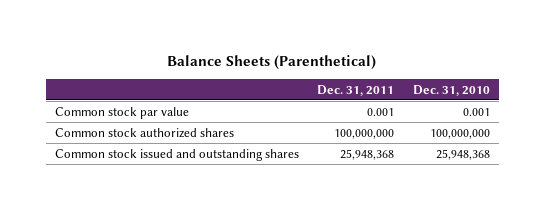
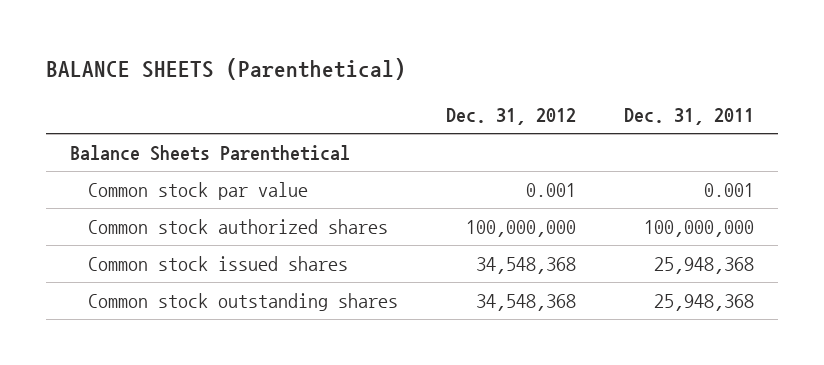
[167,55,377,71] Balance Sheets (Parenthetical) -> [46,58,407,81] BALANCE SHEETS (Parenthetical)
[412,84,490,96] Dec. 31, 2010 -> none
none -> [445,107,576,125] Dec. 31, 2012
none -> [70,144,351,161] Balance Sheets Parenthetical
[54,148,299,161] Common stock issued and outstanding shares -> [87,255,348,271] Common stock issued shares
none -> [87,292,398,311] Common stock outstanding shares

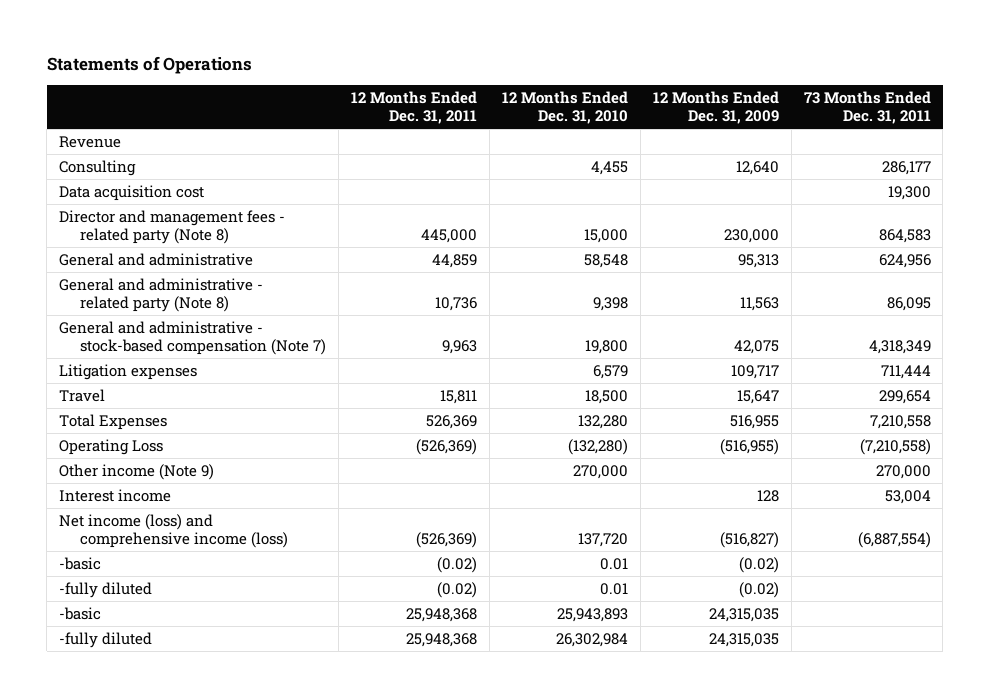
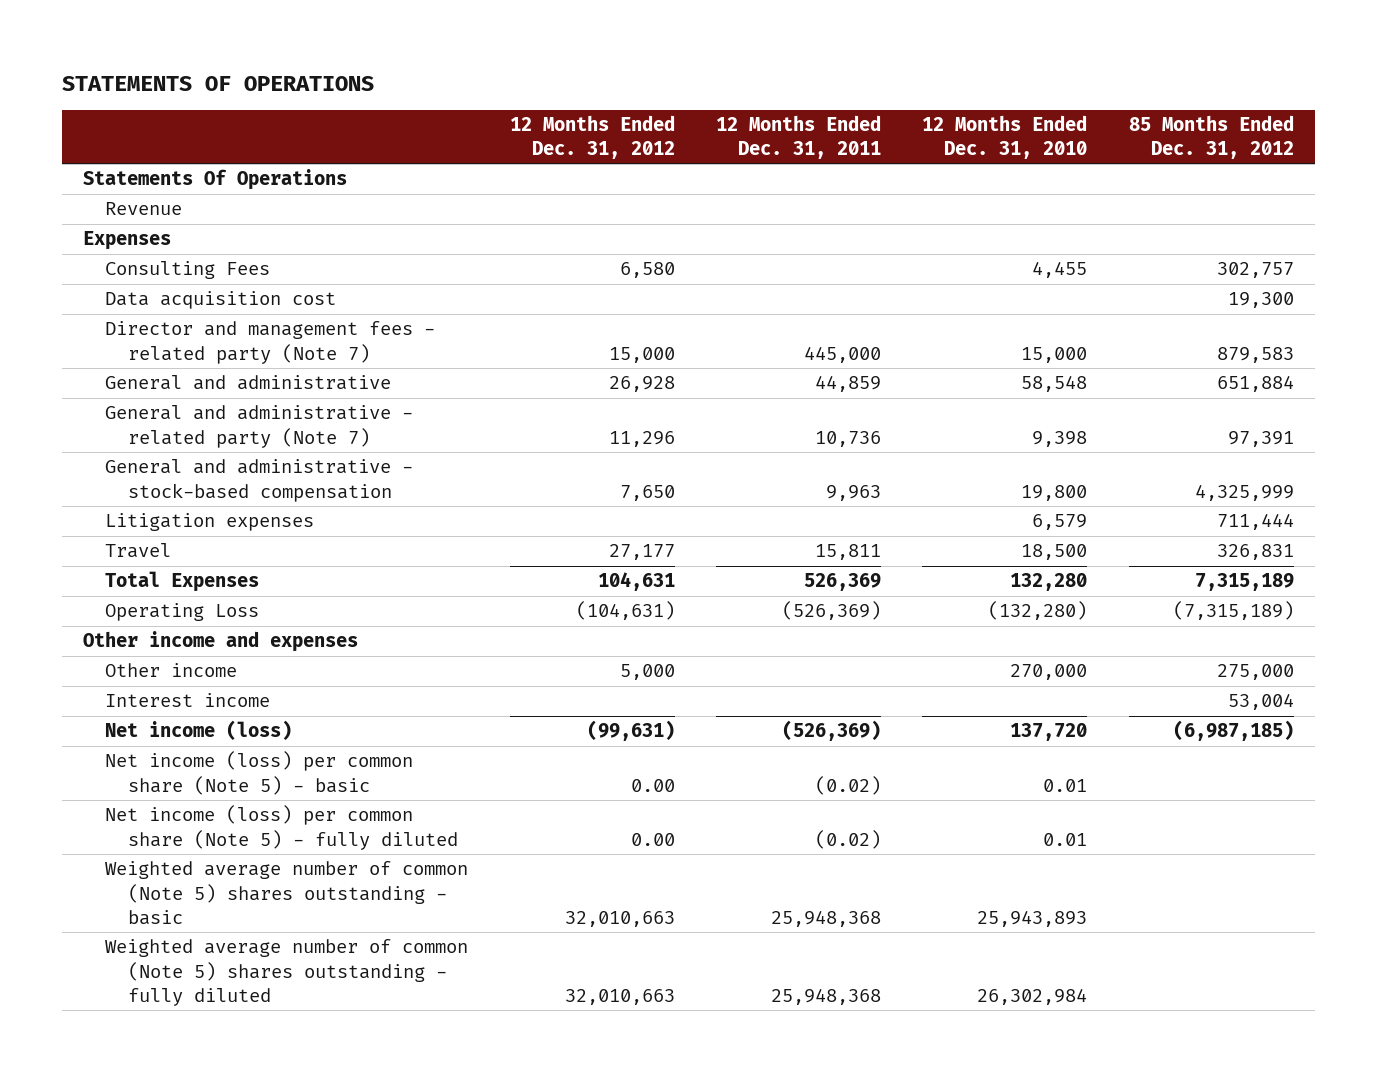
[46,56,252,75] Statements of Operations -> [61,75,374,91] STATEMENTS OF OPERATIONS
[652,90,779,125] 12 Months Ended Dec. 31, 2009 -> none
[803,90,931,125] 73 Months Ended Dec. 31, 2011 -> none
none -> [509,114,675,160] 12 Months Ended Dec. 31, 2012
none -> [1128,114,1294,160] 85 Months Ended Dec. 31, 2012
none -> [82,169,347,191] Statements Of Operations
none -> [82,231,171,251] Expenses
[59,159,137,176] Consulting -> [105,261,271,280] Consulting Fees
[59,209,286,245] Director and management fees - related party (Note 8) -> [105,321,436,364] Director and management fees - related party (Note 7)
[59,277,264,313] General and administrative - related party (Note 8) -> [105,405,414,448] General and administrative - related party (Note 7)
[59,320,327,356] General and administrative - stock-based compensation (Note 7) -> [105,459,414,502] General and administrative - stock-based compensation
none -> [82,631,358,653] Other income and expenses
[59,463,215,480] Other income (Note 9) -> [105,663,238,678] Other income
[59,556,102,570] -basic -> none
[59,581,153,598] -fully diluted -> none
[59,513,289,549] Net income (loss) and comprehensive income (loss) -> [105,720,293,741] Net income (loss)
none -> [105,751,414,795] Net income (loss) per common share (Note 5) - basic
none -> [105,805,459,850] Net income (loss) per common share (Note 5) - fully diluted
[59,606,102,620] -basic -> [105,861,469,925] Weighted average number of common (Note 5) shares outstanding - basic
[59,631,153,648] -fully diluted -> [105,939,469,1006] Weighted average number of common (Note 5) shares outstanding - fully diluted

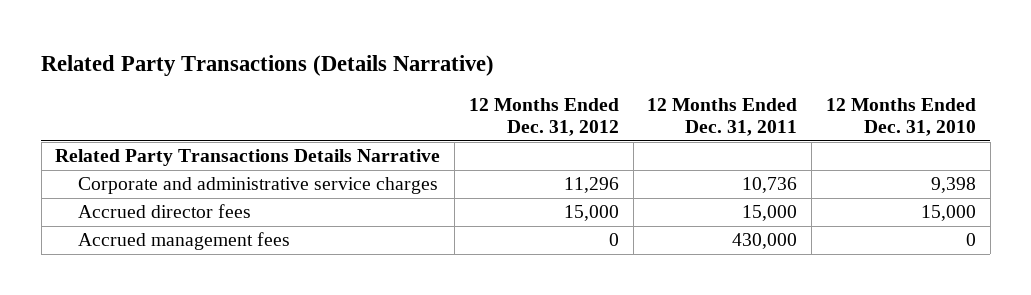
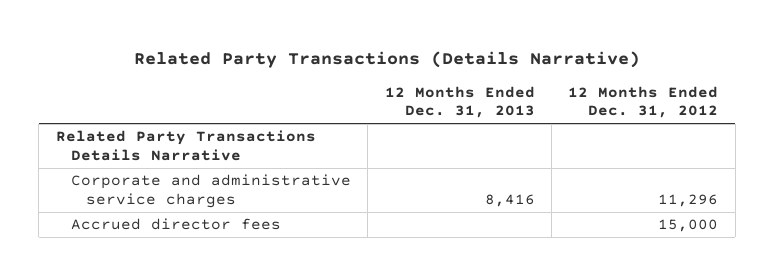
[647,97,798,137] 12 Months Ended Dec. 31, 2011 -> none
[825,97,976,137] 12 Months Ended Dec. 31, 2010 -> none
none -> [384,85,535,119] 12 Months Ended Dec. 31, 2013
[78,232,291,251] Accrued management fees -> none

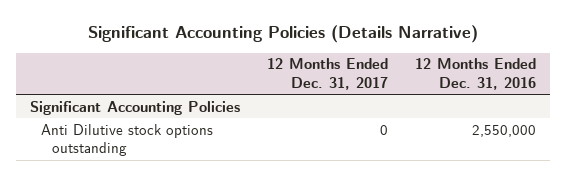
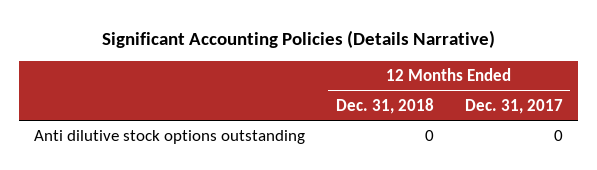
[415,58,537,90] 12 Months Ended Dec. 31, 2016 -> none
none -> [336,97,435,114] Dec. 31, 2018
[29,100,240,115] Significant Accounting Policies -> none
[40,123,213,156] Anti Dilutive stock options outstanding -> [34,130,306,145] Anti dilutive stock options outstanding

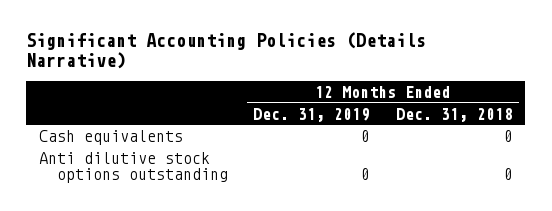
[464,98,563,114] Dec. 31, 2017 -> none
none -> [253,107,371,122] Dec. 31, 2019
none -> [39,130,184,146] Cash equivalents

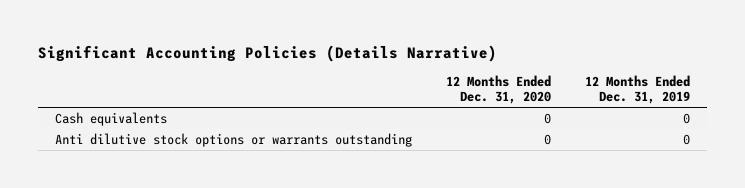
[395,107,513,122] Dec. 31, 2018 -> none
none -> [446,74,552,105] 12 Months Ended Dec. 31, 2020
[39,152,228,183] Anti dilutive stock options outstanding -> [54,132,412,147] Anti dilutive stock options or warrants outstanding

